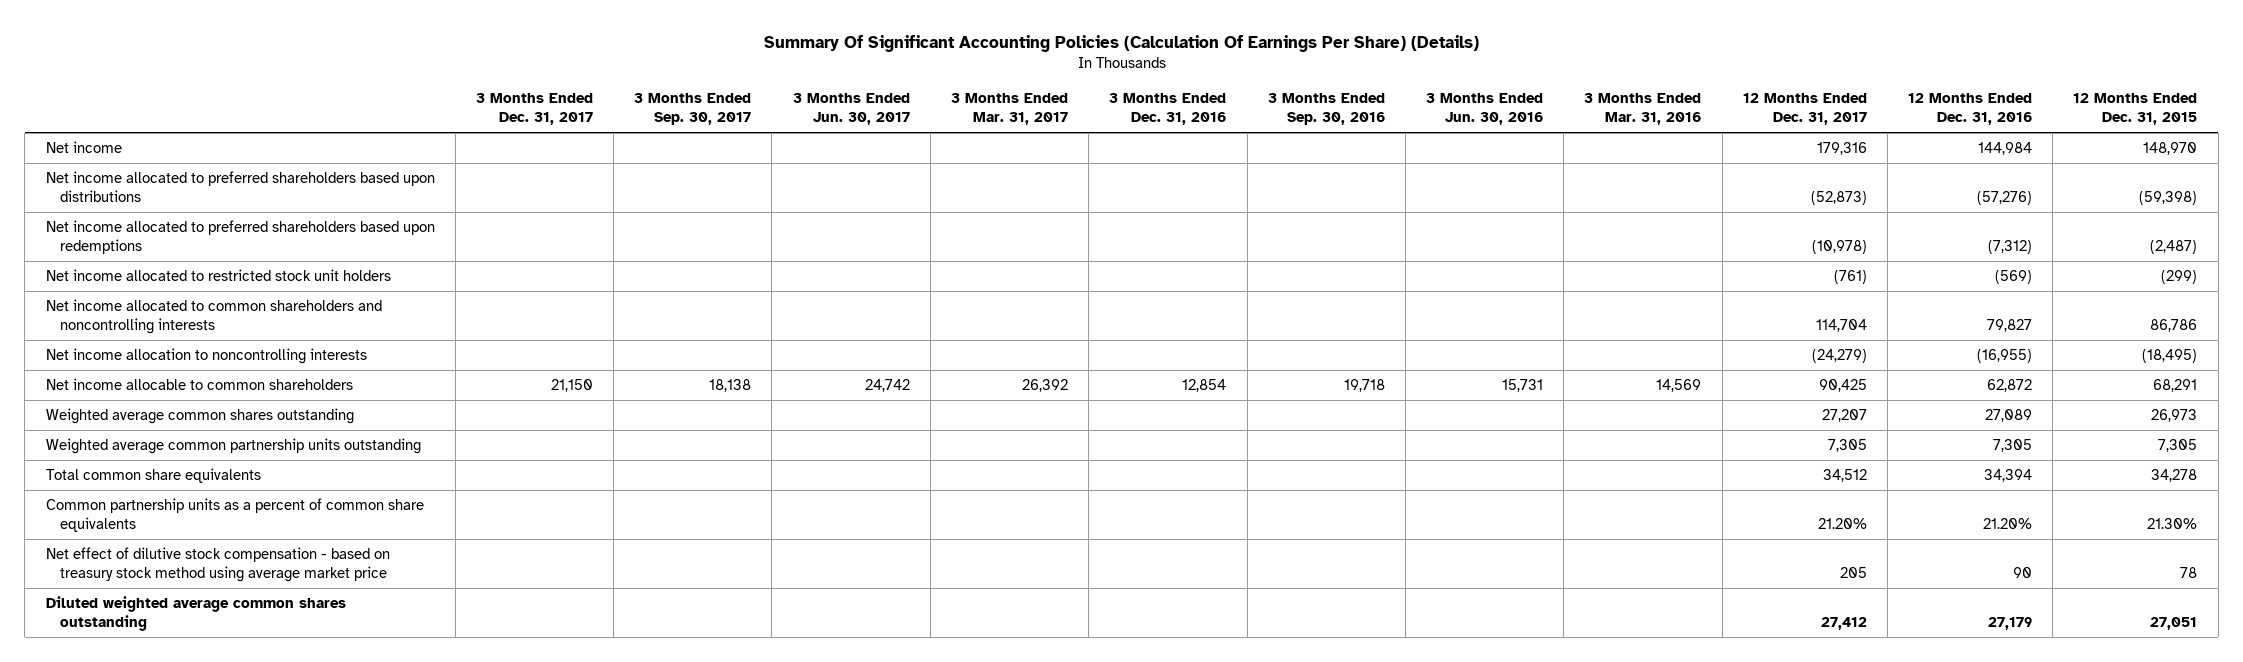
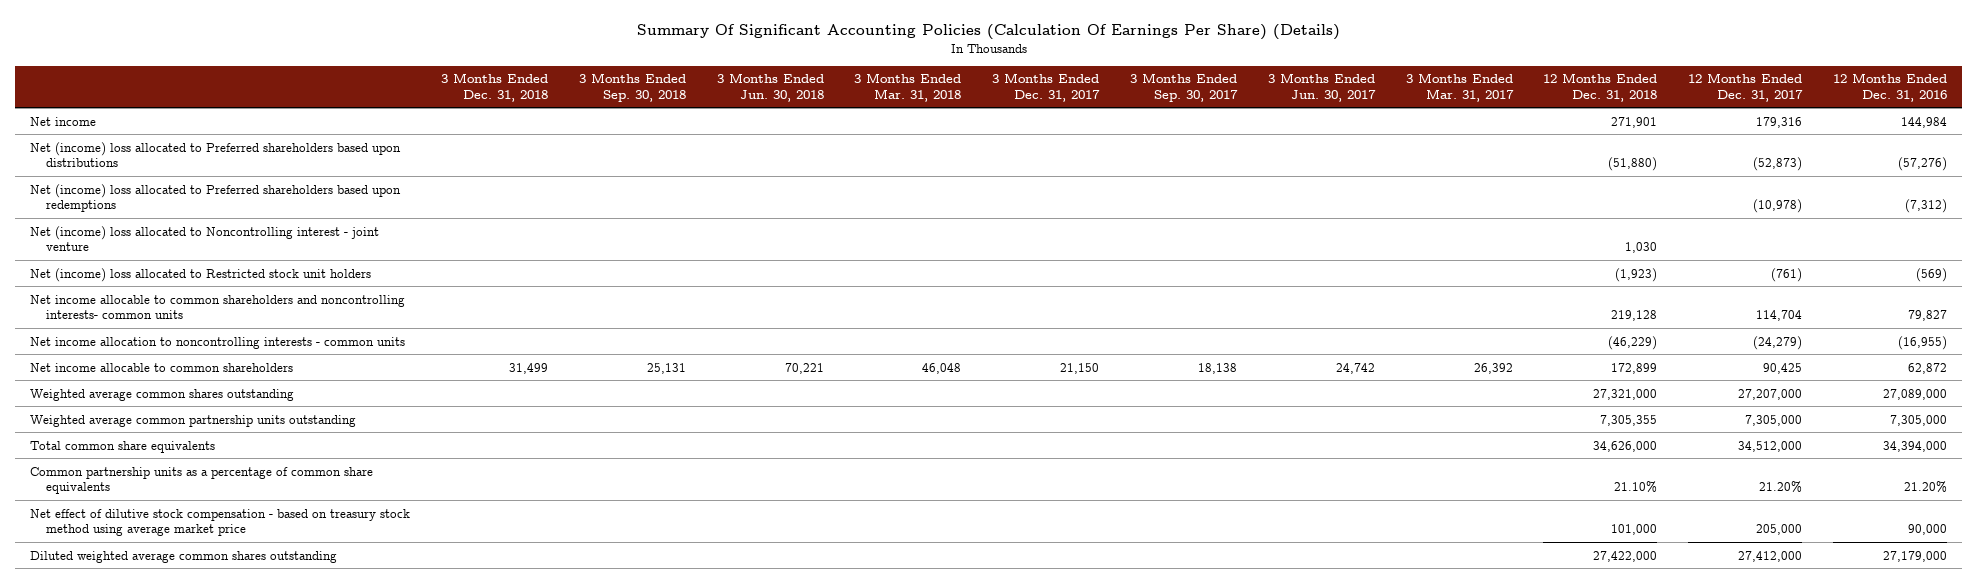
[1109,93,1227,126] 3 Months Ended Dec. 31, 2016 -> none
[1267,93,1385,126] 3 Months Ended Sep. 30, 2016 -> none
[1426,93,1544,126] 3 Months Ended Jun. 30, 2016 -> none
[1584,93,1702,126] 3 Months Ended Mar. 31, 2016 -> none
[2073,93,2198,126] 12 Months Ended Dec. 31, 2015 -> none
none -> [440,73,548,102] 3 Months Ended Dec. 31, 2018
none -> [578,73,686,102] 3 Months Ended Sep. 30, 2018
none -> [716,73,824,102] 3 Months Ended Jun. 30, 2018
none -> [854,73,962,102] 3 Months Ended Mar. 31, 2018
none -> [1543,73,1658,102] 12 Months Ended Dec. 31, 2018
[45,171,435,203] Net income allocated to preferred shareholders based upon distributions -> [30,141,402,168] Net (income) loss allocated to Preferred shareholders based upon distributions
[45,220,435,255] Net income allocated to preferred shareholders based upon redemptions -> [30,183,402,213] Net (income) loss allocated to Preferred shareholders based upon redemptions
none -> [30,225,380,252] Net (income) loss allocated to Noncontrolling interest - joint venture
[45,269,391,282] Net income allocated to restricted stock unit holders -> [30,267,372,282] Net (income) loss allocated to Restricted stock unit holders
[45,299,382,335] Net income allocated to common shareholders and noncontrolling interests -> [30,294,406,320] Net income allocable to common shareholders and noncontrolling interests- common units
[45,348,367,365] Net income allocation to noncontrolling interests -> [30,336,406,349] Net income allocation to noncontrolling interests - common units
[1821,409,1867,423] 27,207 -> [1738,388,1803,400] 27,207,000
[1985,409,2033,423] 27,089 -> [1882,388,1947,400] 27,089,000
[1827,439,1867,453] 7,305 -> [1745,414,1803,426] 7,305,000
[1993,439,2033,453] 7,305 -> [1889,414,1947,426] 7,305,000
[1822,469,1867,483] 34,512 -> [1738,440,1803,452] 34,512,000
[1984,469,2033,483] 34,394 -> [1882,440,1947,452] 34,394,000
[45,498,424,533] Common partnership units as a percent of common share equivalents -> [30,466,374,495] Common partnership units as a percentage of common share equivalents
[1839,567,1867,579] 205 -> [1756,524,1803,536] 205,000
[2013,567,2033,579] 90 -> [1907,524,1947,536] 90,000
[1820,617,1867,631] 27,412 -> [1738,550,1803,562] 27,412,000
[1988,617,2033,631] 27,179 -> [1882,550,1947,562] 27,179,000

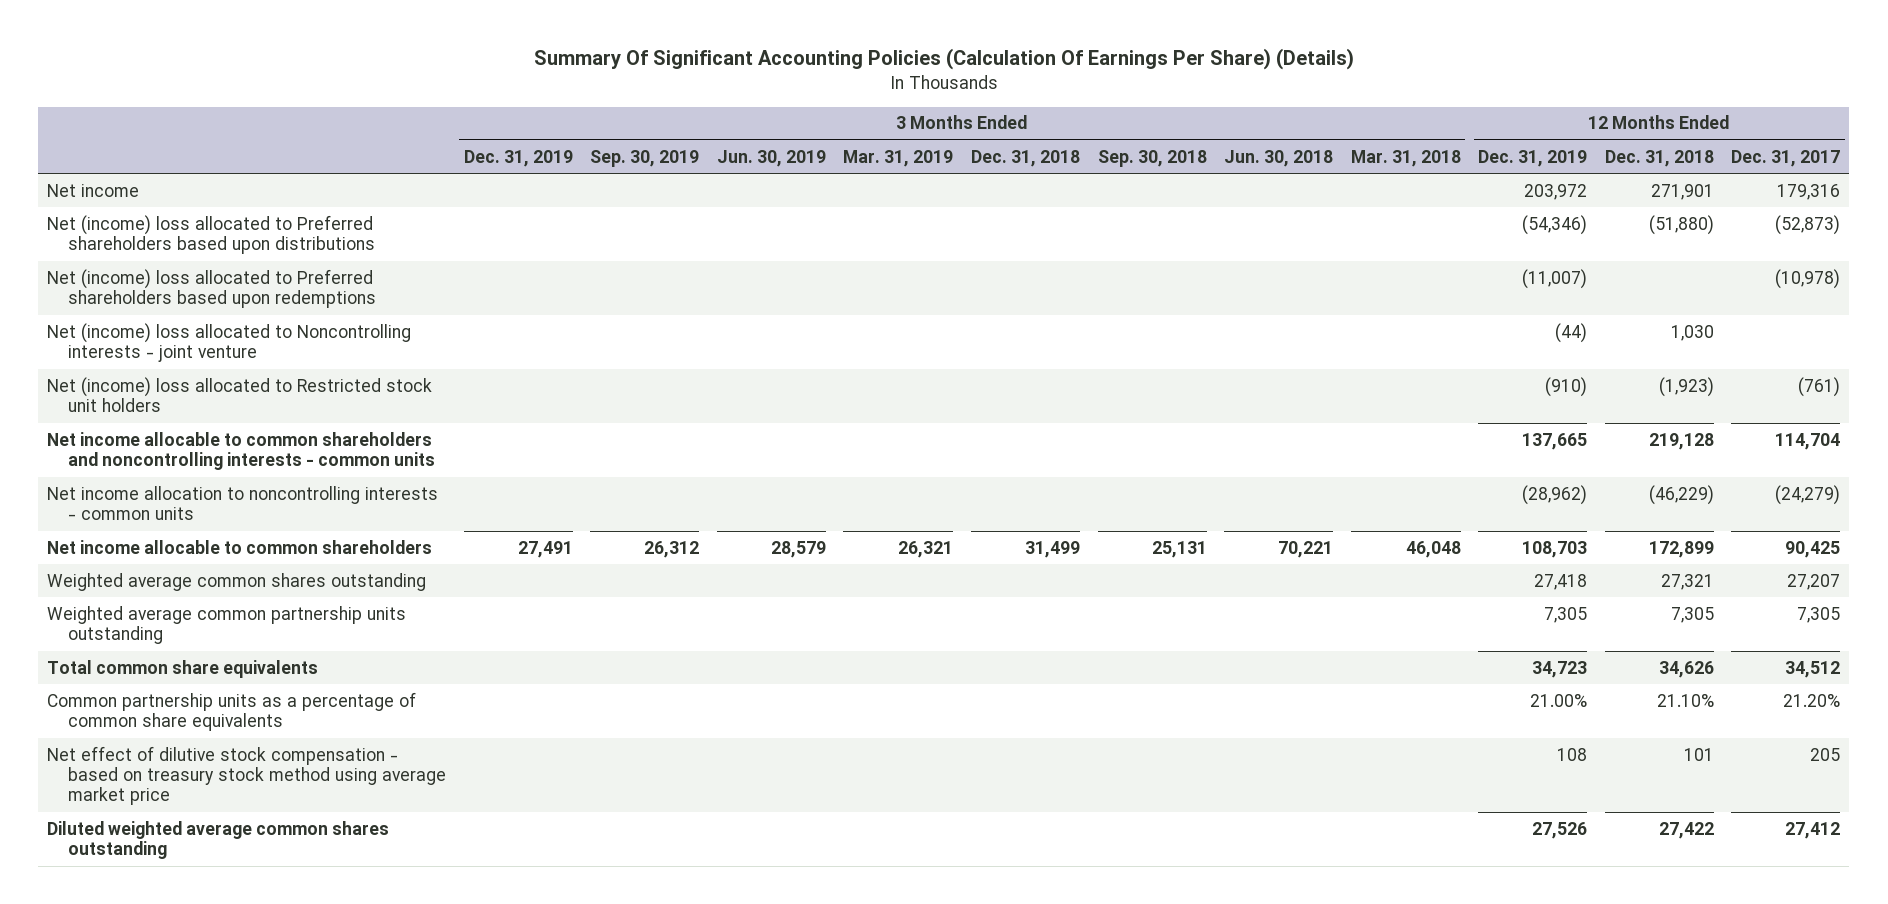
[992,73,1101,102] 3 Months Ended Dec. 31, 2017 -> none
[1129,73,1238,102] 3 Months Ended Sep. 30, 2017 -> none
[1267,73,1376,102] 3 Months Ended Jun. 30, 2017 -> none
[1405,73,1514,102] 3 Months Ended Mar. 31, 2017 -> none
[1832,73,1947,102] 12 Months Ended Dec. 31, 2016 -> none
none -> [463,149,573,167] Dec. 31, 2019
none -> [590,149,700,167] Sep. 30, 2019
none -> [716,149,826,167] Jun. 30, 2019
none -> [843,149,954,167] Mar. 31, 2019
none -> [1478,149,1588,167] Dec. 31, 2019
[30,225,380,252] Net (income) loss allocated to Noncontrolling interest - joint venture -> [47,322,412,363] Net (income) loss allocated to Noncontrolling interests - joint venture
[30,294,406,320] Net income allocable to common shareholders and noncontrolling interests- common units -> [47,431,436,471] Net income allocable to common shareholders and noncontrolling interests - common units
[1593,388,1658,400] 27,321,000 -> [1660,573,1714,590] 27,321
[1738,388,1803,400] 27,207,000 -> [1787,573,1841,590] 27,207
[1600,414,1658,426] 7,305,355 -> [1670,606,1714,623] 7,305
[1745,414,1803,426] 7,305,000 -> [1797,606,1841,623] 7,305
[1593,440,1658,452] 34,626,000 -> [1658,660,1714,678] 34,626
[1738,440,1803,452] 34,512,000 -> [1785,660,1841,678] 34,512
[1611,524,1658,536] 101,000 -> [1683,747,1714,761] 101
[1756,524,1803,536] 205,000 -> [1810,747,1841,761] 205
[1593,550,1658,562] 27,422,000 -> [1658,821,1714,839] 27,422
[1738,550,1803,562] 27,412,000 -> [1785,821,1841,839] 27,412

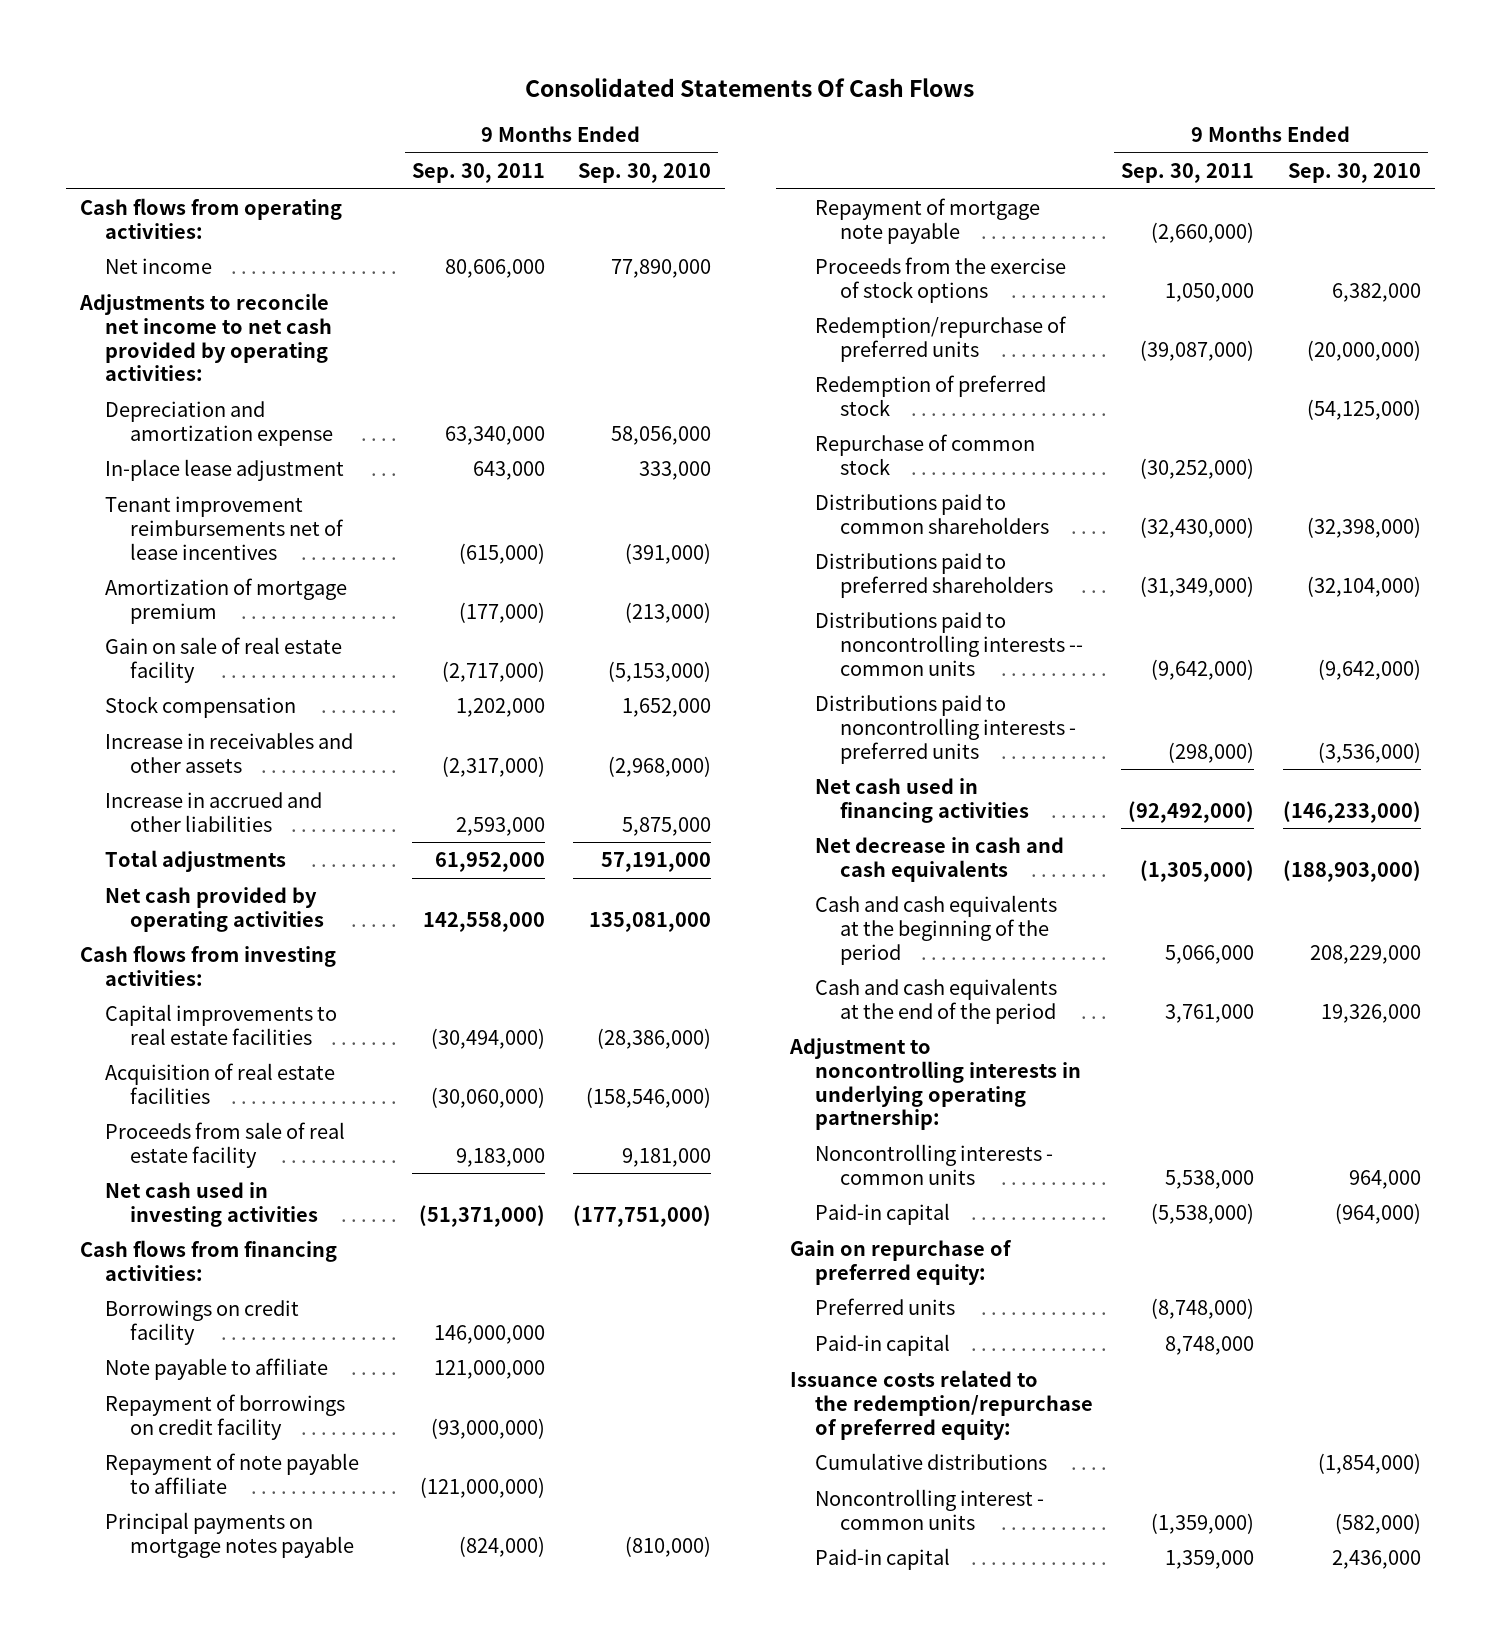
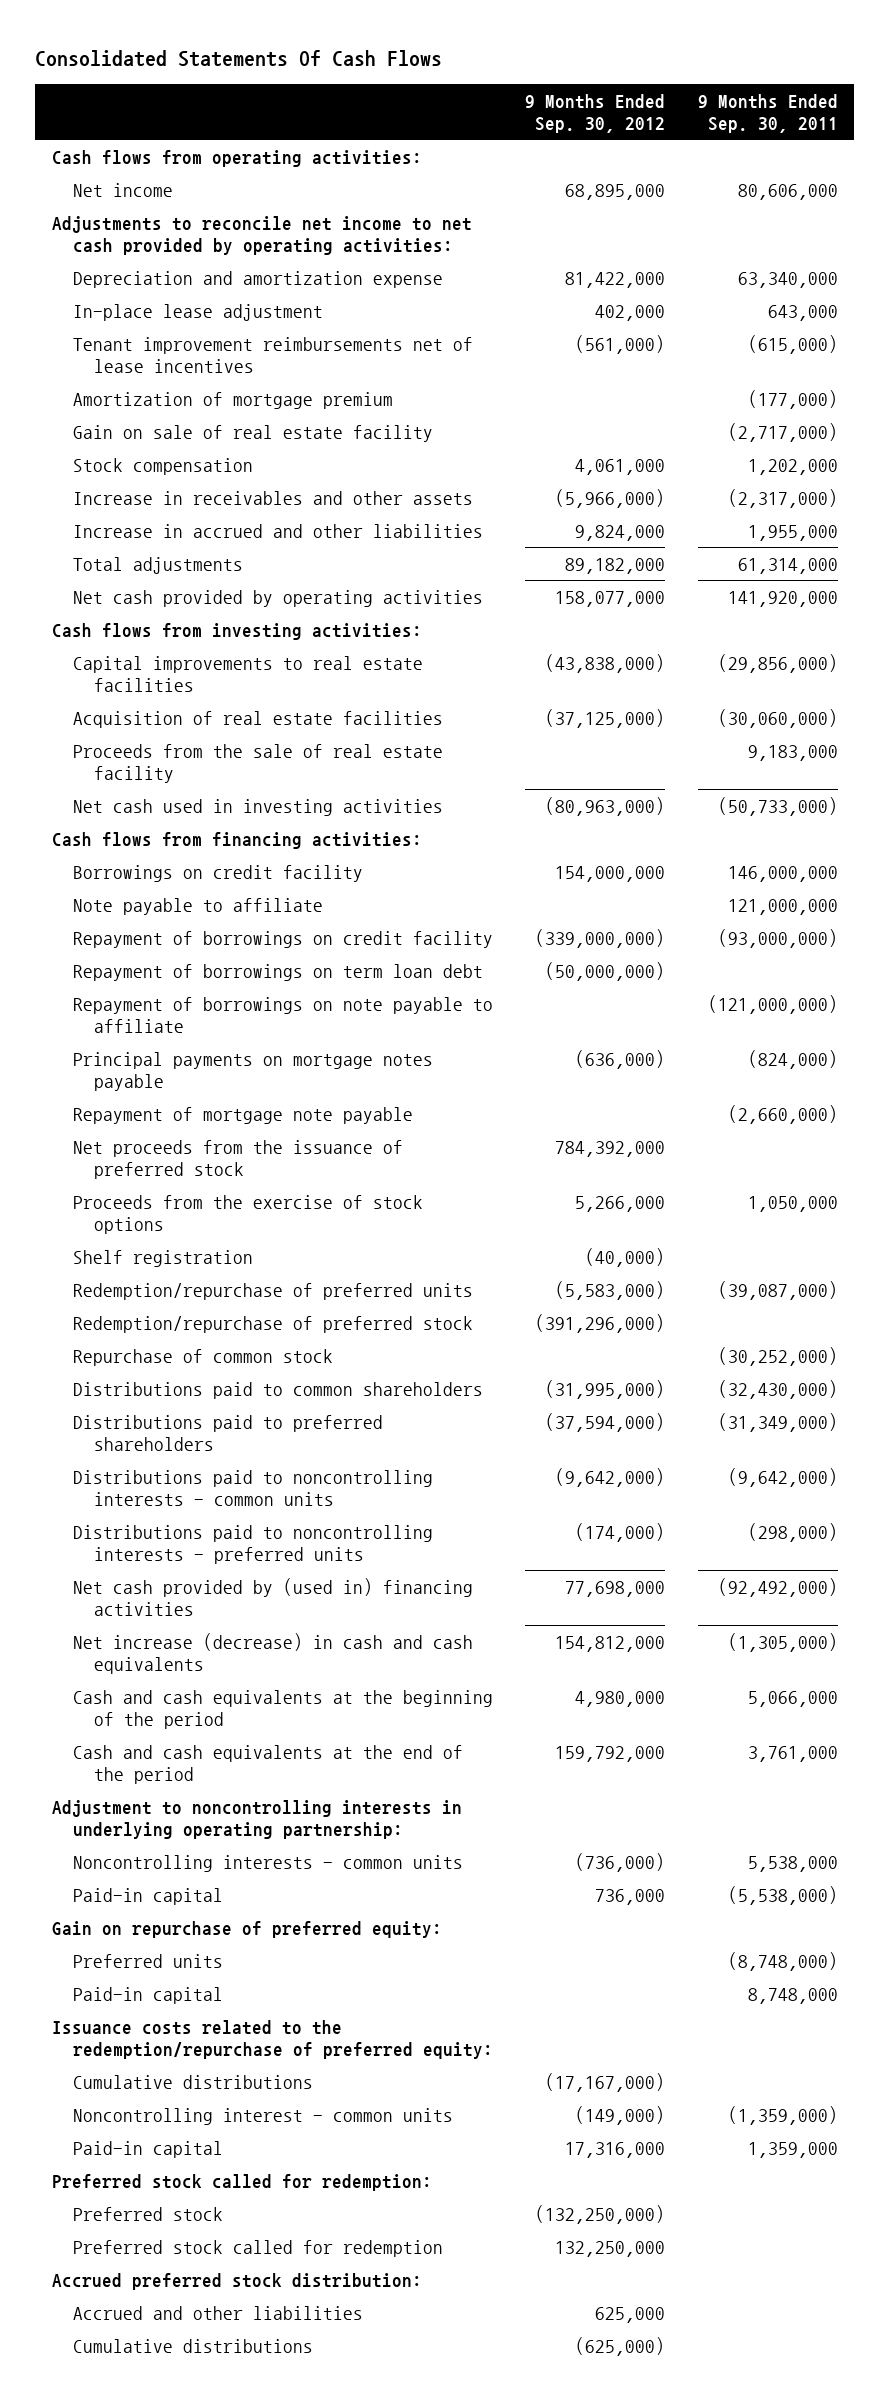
[578,163,712,184] Sep. 30, 2010 -> none
none -> [525,93,666,133] 9 Months Ended Sep. 30, 2012
[455,816,545,836] 2,593,000 -> [748,524,839,541] 1,955,000
[434,852,545,873] 61,952,000 -> [738,557,839,574] 61,314,000
[422,911,545,932] 142,558,000 -> [728,590,839,607] 141,920,000
[430,1027,545,1049] (30,494,000) -> [718,653,839,673] (29,856,000)
[105,1122,346,1168] Proceeds from sale of real estate facility -> [72,743,443,783] Proceeds from the sale of real estate facility
[418,1204,545,1227] (51,371,000) -> [718,796,839,816] (50,733,000)
none -> [72,963,483,981] Repayment of borrowings on term loan debt
[105,1453,360,1494] Repayment of note payable to affiliate -> [72,996,493,1033] Repayment of borrowings on note payable to affiliate
none -> [72,1139,403,1179] Net proceeds from the issuance of preferred stock
none -> [72,1249,253,1267] Shelf registration
[814,375,1046,416] Redemption of preferred stock -> [72,1315,473,1333] Redemption/repurchase of preferred stock
[814,612,1084,676] Distributions paid to noncontrolling interests -- common units -> [72,1469,433,1506] Distributions paid to noncontrolling interests - common units
[814,778,1030,823] Net cash used in financing activities -> [72,1577,473,1616] Net cash provided by (used in) financing activities
[814,837,1064,882] Net decrease in cash and cash equivalents -> [72,1632,473,1674] Net increase (decrease) in cash and cash equivalents
none -> [51,2173,432,2191] Preferred stock called for redemption:
none -> [72,2206,223,2221] Preferred stock
none -> [72,2239,443,2257] Preferred stock called for redemption
none -> [51,2272,422,2290] Accrued preferred stock distribution:
none -> [72,2305,363,2320] Accrued and other liabilities
none -> [72,2338,313,2353] Cumulative distributions

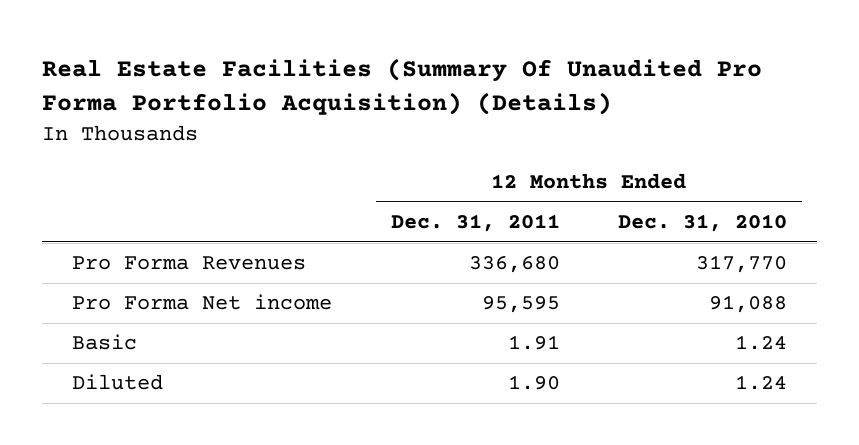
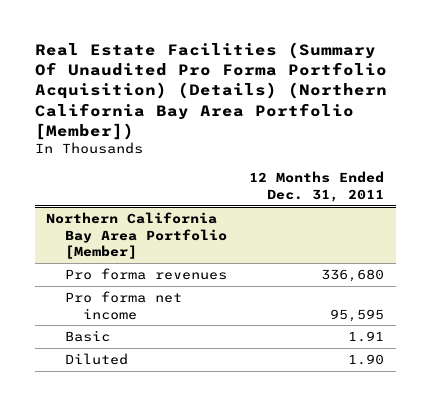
[42,58,763,116] Real Estate Facilities (Summary Of Unaudited Pro Forma Portfolio Acquisition) (Details) -> [34,41,387,140] Real Estate Facilities (Summary Of Unaudited Pro Forma Portfolio Acquisition) (Details) (Northern California Bay Area Portfolio [Member])
[618,213,788,232] Dec. 31, 2010 -> none
none -> [46,211,227,260] Northern California Bay Area Portfolio [Member]
[71,256,306,271] Pro Forma Revenues -> [64,267,227,280] Pro forma revenues
[71,294,332,311] Pro Forma Net income -> [64,290,182,320] Pro forma net income

